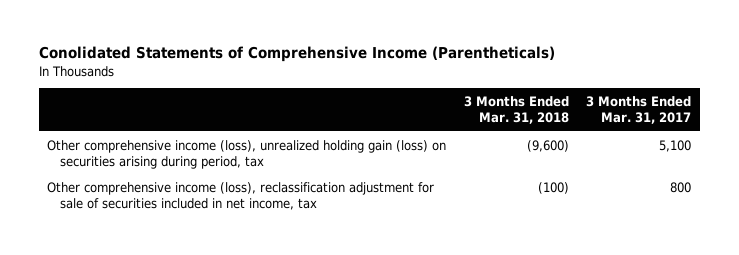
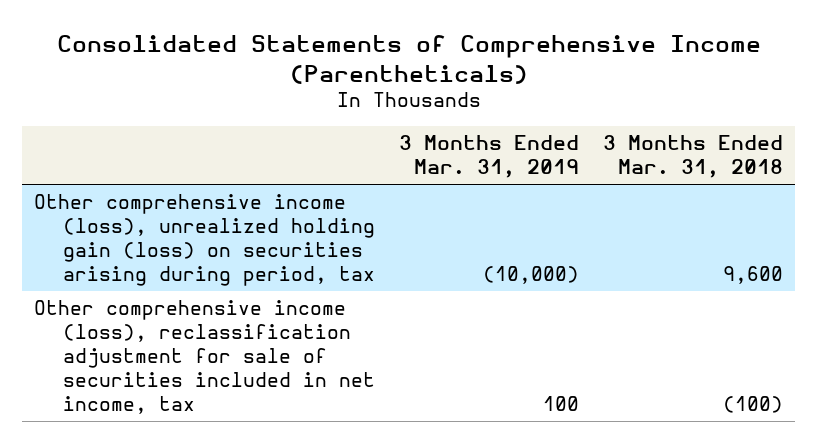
[38,46,555,63] Conolidated Statements of Comprehensive Income (Parentheticals) -> [56,34,761,84] Consolidated Statements of Comprehensive Income (Parentheticals)
[586,95,692,125] 3 Months Ended Mar. 31, 2017 -> none
none -> [399,135,580,179] 3 Months Ended Mar. 31, 2019
[526,139,569,152] (9,600) -> [722,266,783,285] 9,600

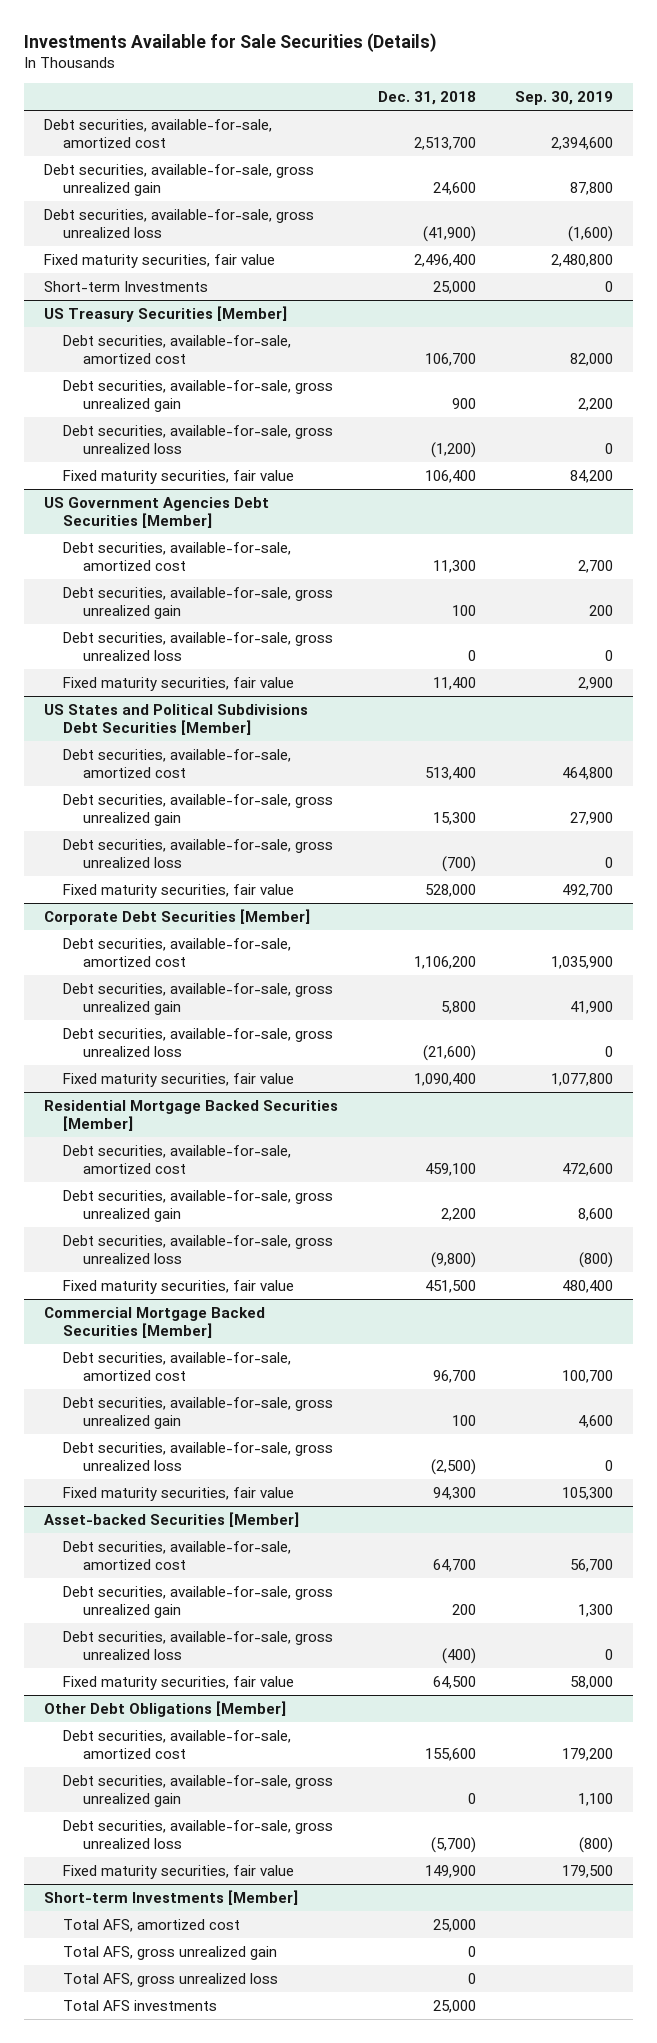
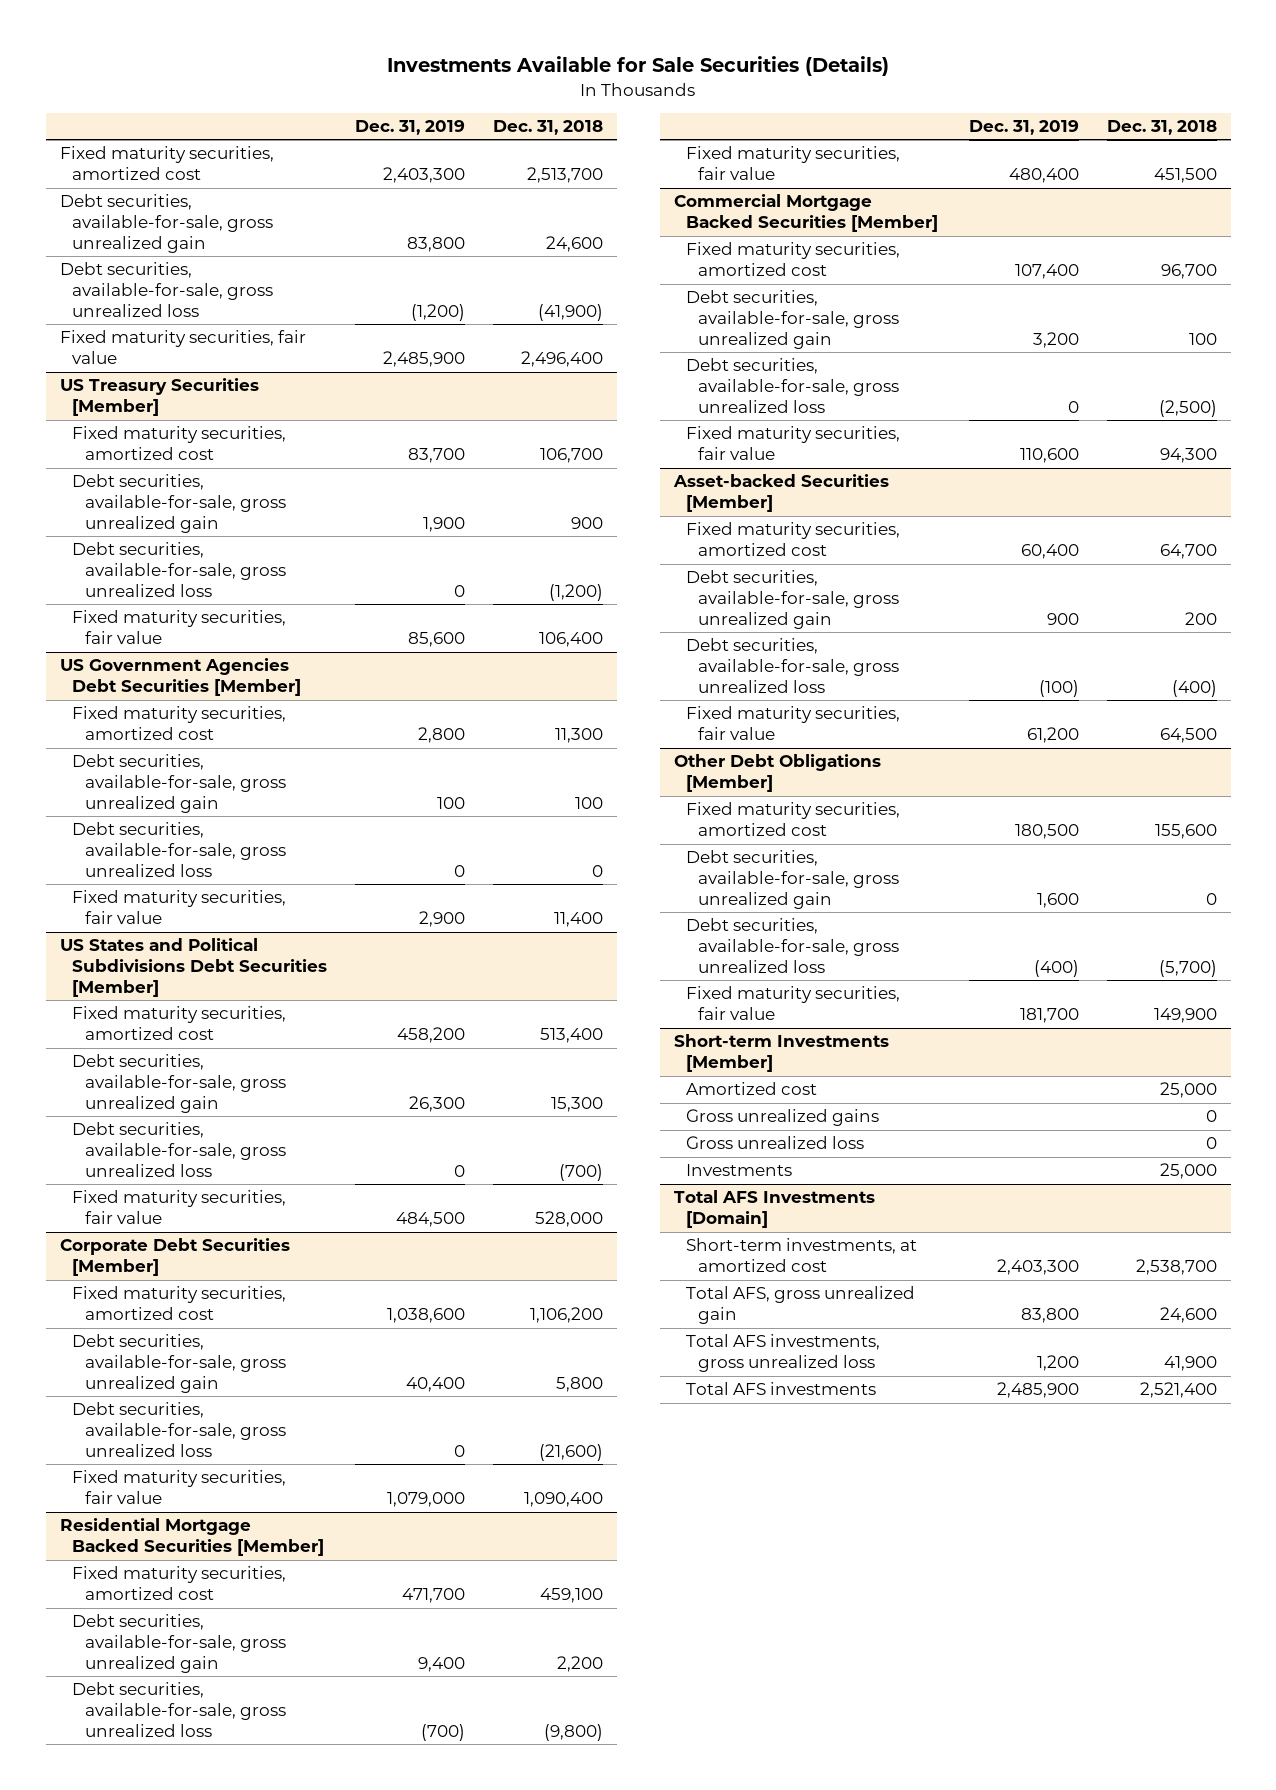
[515,91,614,106] Sep. 30, 2019 -> none
none -> [354,119,465,135] Dec. 31, 2019
[43,118,272,148] Debt securities, available-for-sale, amortized cost -> [59,146,274,181] Fixed maturity securities, amortized cost
[43,280,208,292] Short-term Investments -> none
[63,334,292,364] Debt securities, available-for-sale, amortized cost -> [72,426,287,461] Fixed maturity securities, amortized cost
[63,541,292,571] Debt securities, available-for-sale, amortized cost -> [72,706,287,741] Fixed maturity securities, amortized cost
[63,748,292,778] Debt securities, available-for-sale, amortized cost -> [72,1006,287,1041] Fixed maturity securities, amortized cost
[63,937,292,967] Debt securities, available-for-sale, amortized cost -> [72,1286,287,1321] Fixed maturity securities, amortized cost
[63,1144,292,1174] Debt securities, available-for-sale, amortized cost -> [72,1566,287,1601] Fixed maturity securities, amortized cost
[63,1351,292,1381] Debt securities, available-for-sale, amortized cost -> [686,242,901,277] Fixed maturity securities, amortized cost
[63,1540,292,1570] Debt securities, available-for-sale, amortized cost -> [686,522,901,557] Fixed maturity securities, amortized cost
[63,1729,292,1759] Debt securities, available-for-sale, amortized cost -> [686,802,901,837] Fixed maturity securities, amortized cost
none -> [686,1082,818,1096] Amortized cost
none -> [686,1109,880,1127] Gross unrealized gains
none -> [686,1136,865,1150] Gross unrealized loss
none -> [686,1164,793,1177] Investments
none -> [673,1190,875,1229] Total AFS Investments [Domain]
[63,1918,241,1932] Total AFS, amortized cost -> [686,1238,918,1273] Short-term investments, at amortized cost
[432,1918,476,1932] 25,000 -> [1135,1259,1217,1276] 2,538,700
[467,1945,476,1957] 0 -> [1159,1307,1217,1324] 24,600
[63,1972,279,1987] Total AFS, gross unrealized loss -> [686,1334,881,1373] Total AFS investments, gross unrealized loss
[467,1972,476,1984] 0 -> [1163,1356,1217,1372] 41,900
[432,1999,476,2013] 25,000 -> [1139,1382,1217,1399] 2,521,400

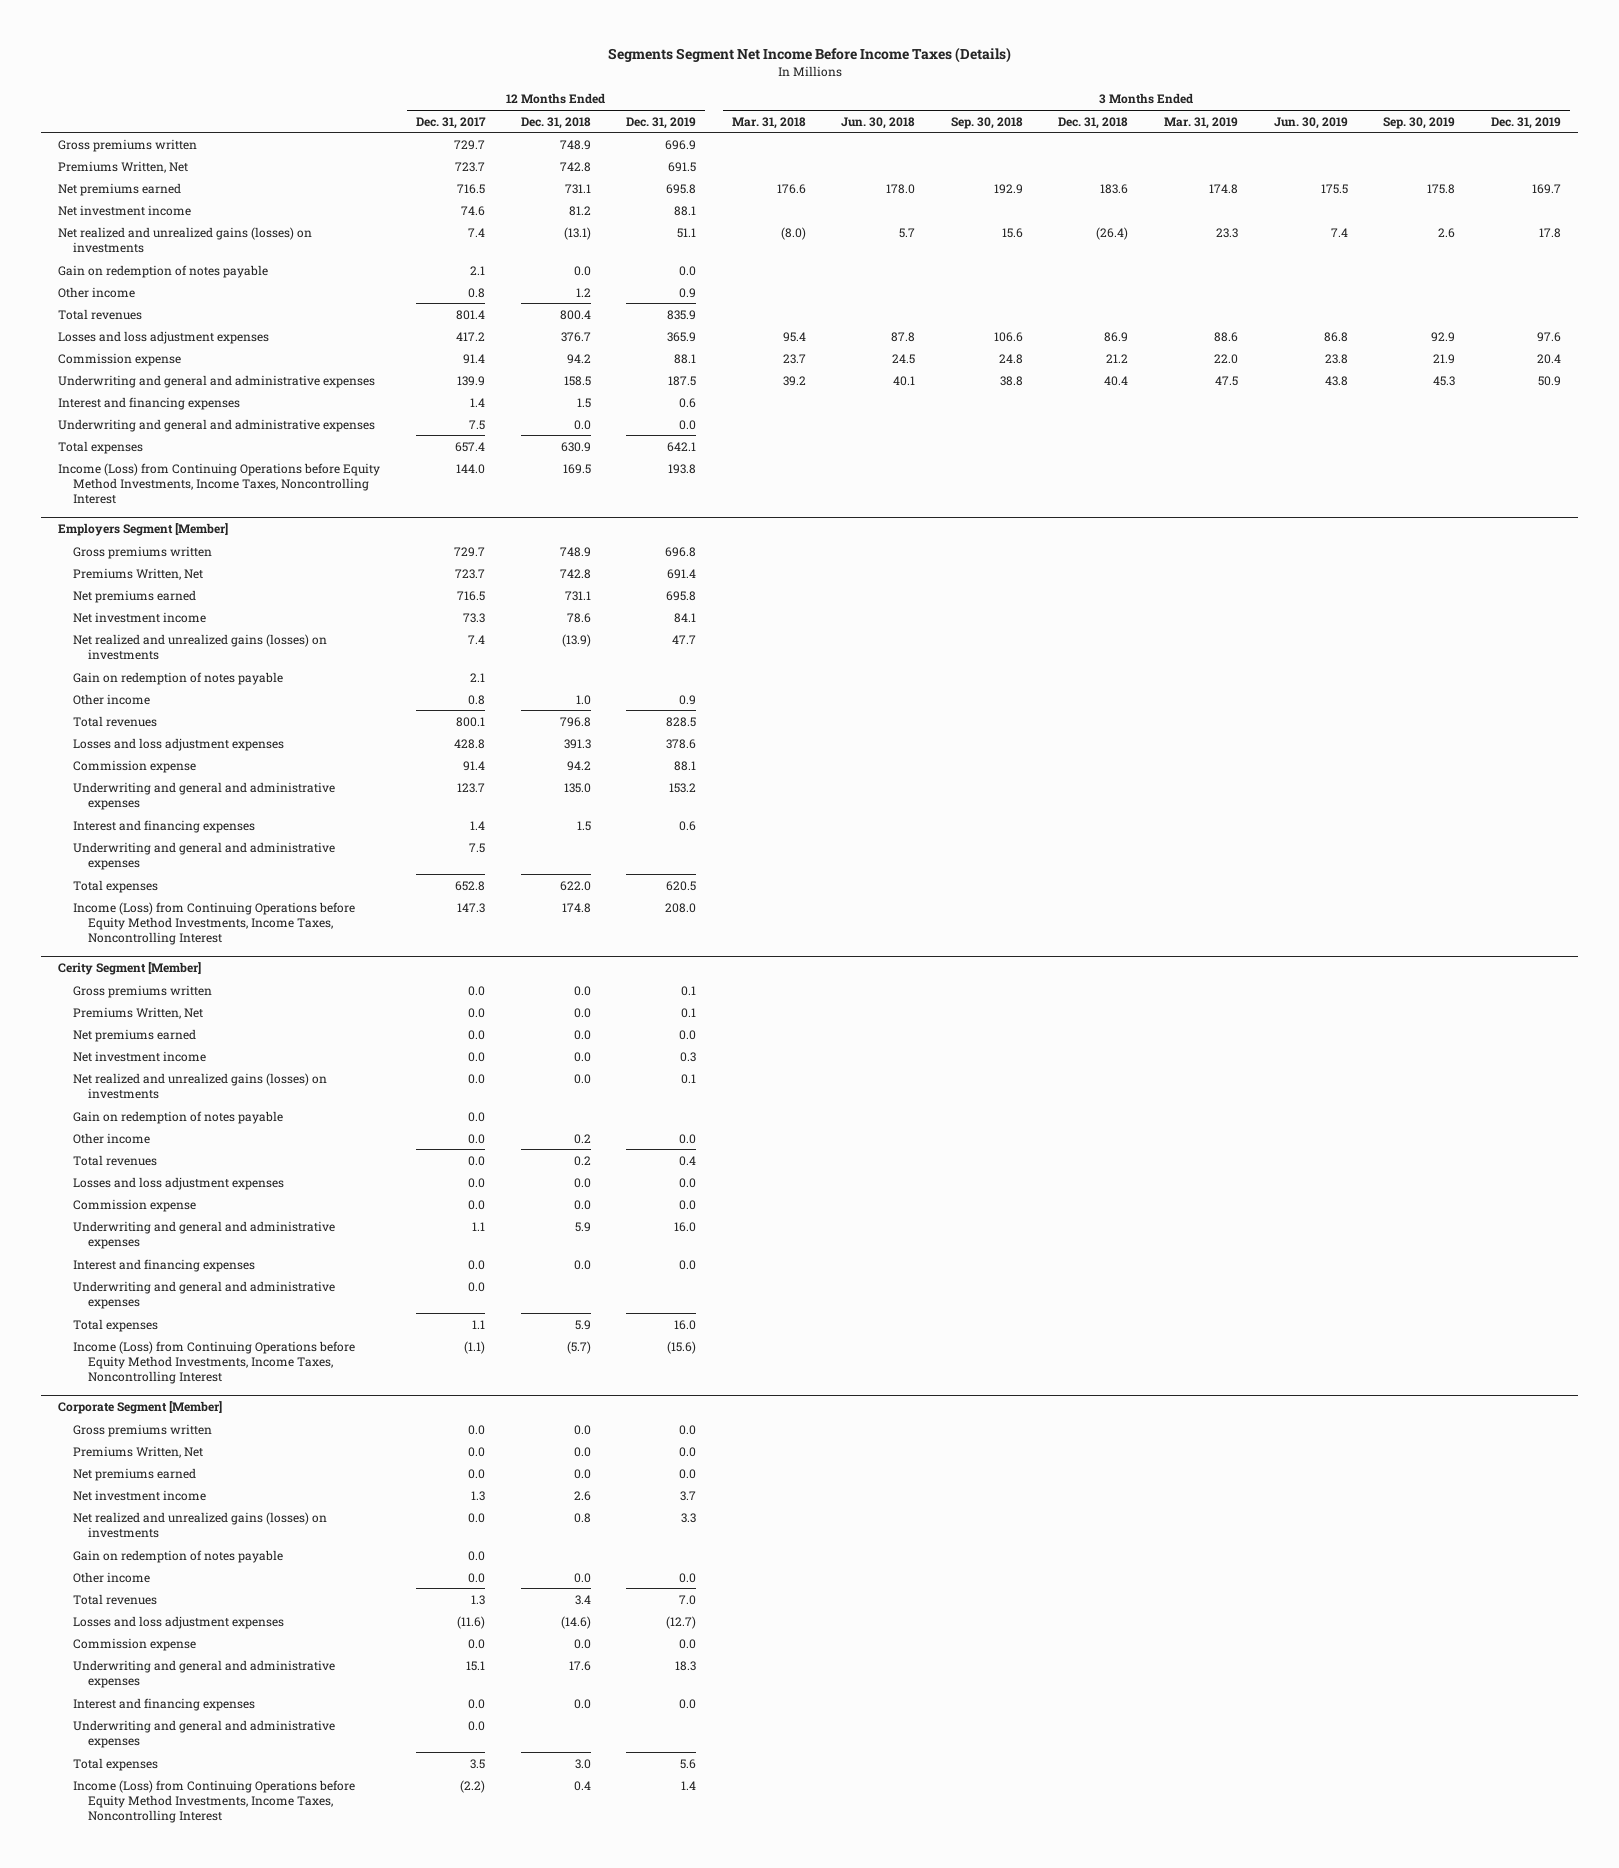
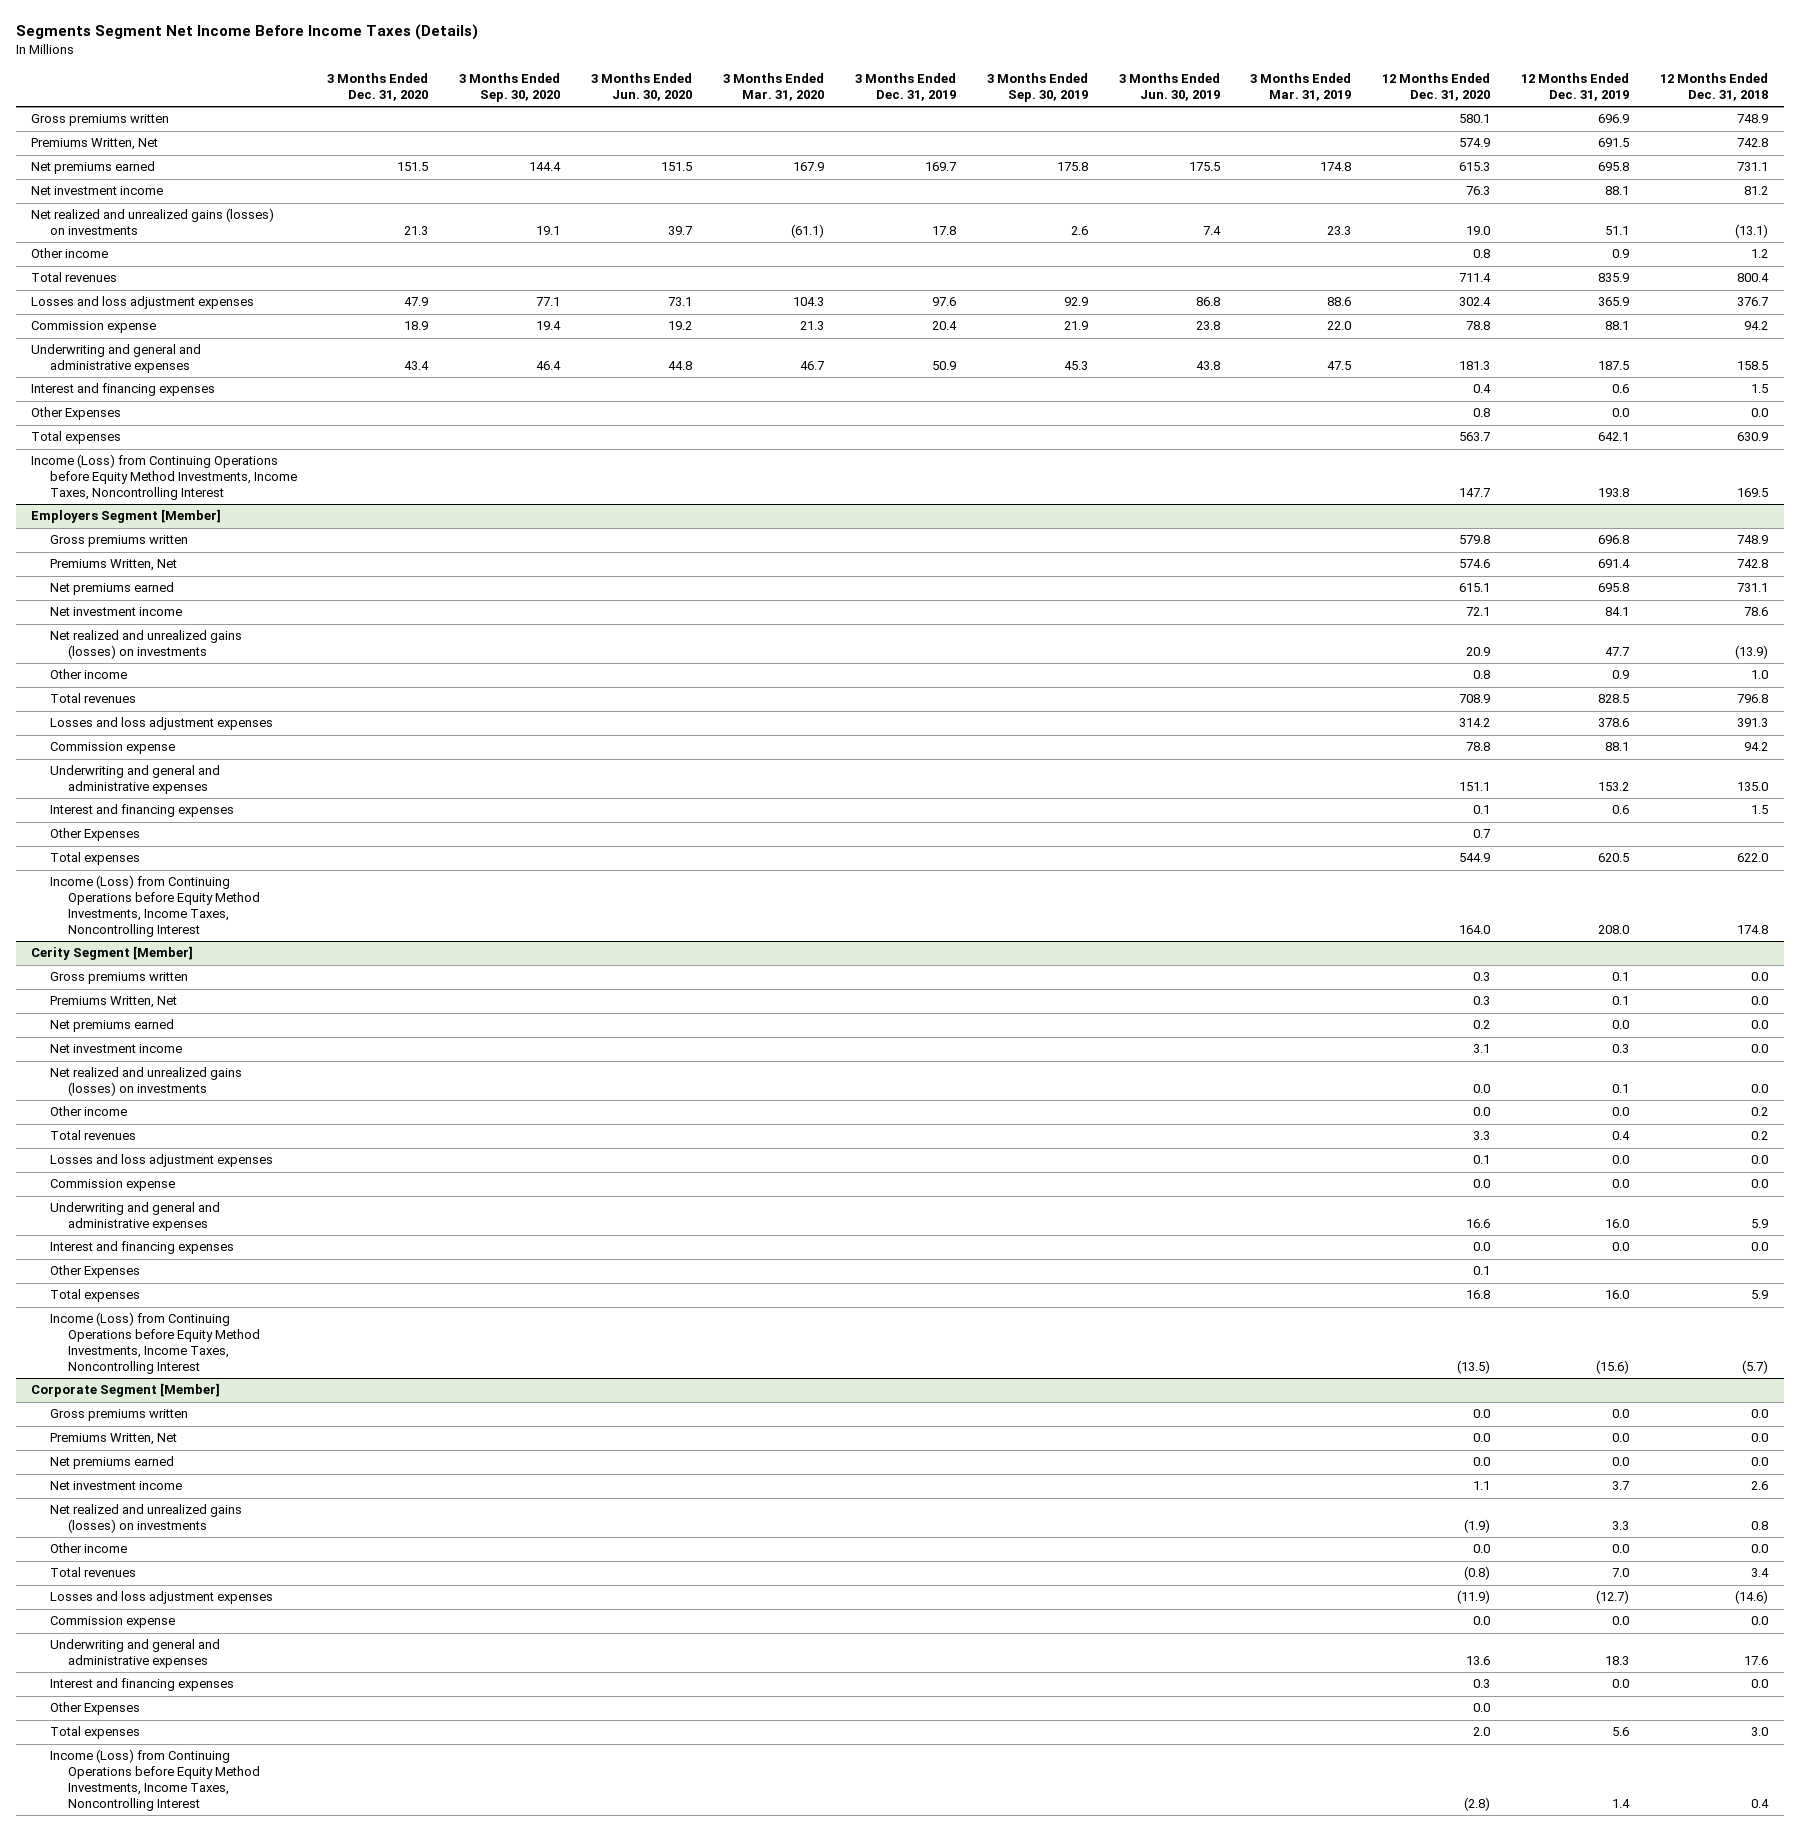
[416,116,487,129] Dec. 31, 2017 -> none
[731,116,806,129] Mar. 31, 2018 -> none
[841,116,916,129] Jun. 30, 2018 -> none
[950,116,1023,129] Sep. 30, 2018 -> none
[1058,116,1129,129] Dec. 31, 2018 -> none
none -> [327,73,429,101] 3 Months Ended Dec. 31, 2020
none -> [459,73,561,102] 3 Months Ended Sep. 30, 2020
none -> [591,73,693,101] 3 Months Ended Jun. 30, 2020
none -> [723,73,825,101] 3 Months Ended Mar. 31, 2020
none -> [1382,73,1491,101] 12 Months Ended Dec. 31, 2020
[58,264,269,278] Gain on redemption of notes payable -> none
[58,418,376,432] Underwriting and general and administrative expenses -> [31,407,122,421] Other Expenses
[73,671,284,685] Gain on redemption of notes payable -> none
[73,841,336,870] Underwriting and general and administrative expenses -> [49,828,140,842] Other Expenses
[73,1110,284,1124] Gain on redemption of notes payable -> none
[73,1280,336,1309] Underwriting and general and administrative expenses -> [49,1265,140,1279] Other Expenses
[73,1549,284,1563] Gain on redemption of notes payable -> none
[73,1719,336,1748] Underwriting and general and administrative expenses -> [49,1702,140,1716] Other Expenses

